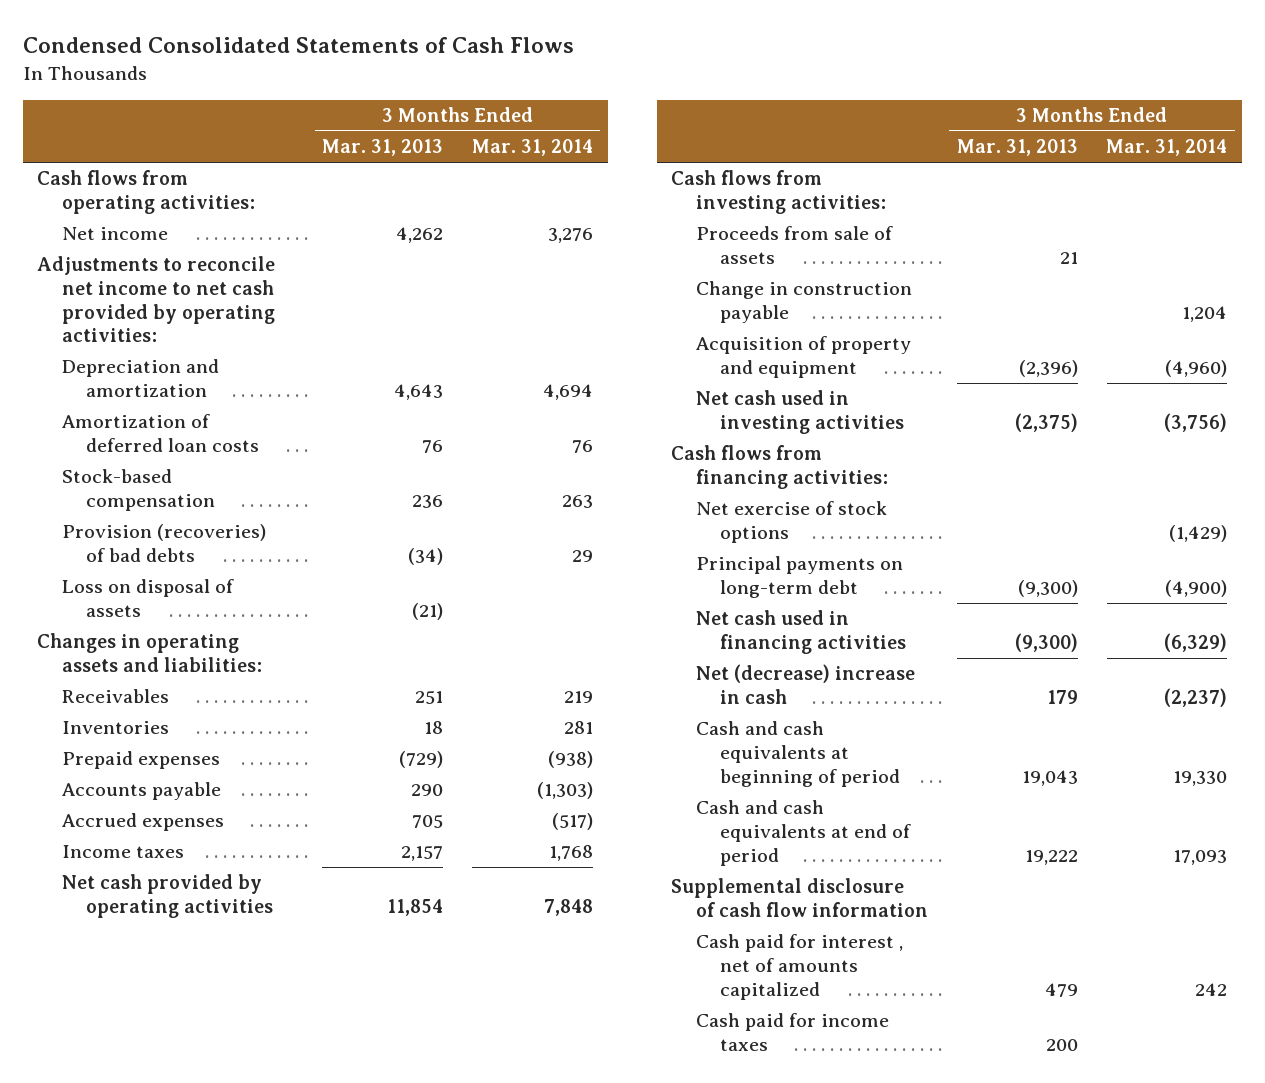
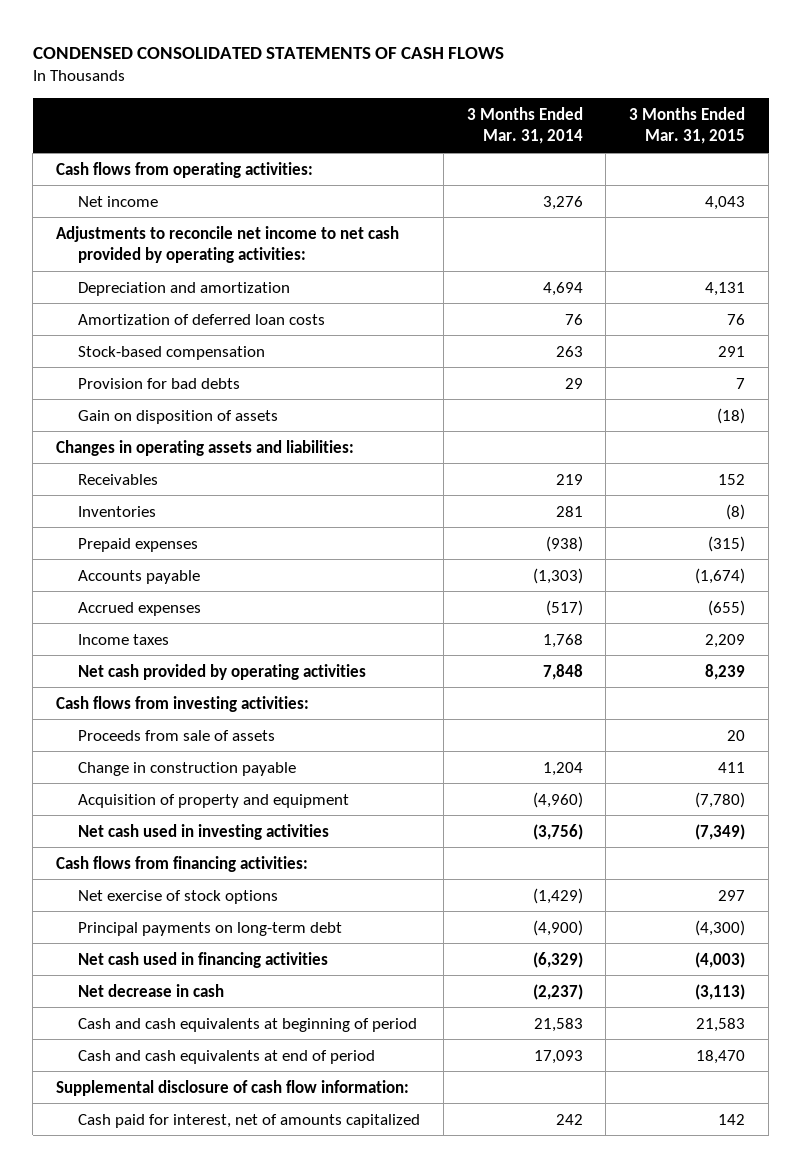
[22,37,574,54] Condensed Consolidated Statements of Cash Flows -> [32,46,504,59] CONDENSED CONSOLIDATED STATEMENTS OF CASH FLOWS
[322,139,444,157] Mar. 31, 2013 -> none
none -> [629,106,746,145] 3 Months Ended Mar. 31, 2015
[61,524,266,563] Provision (recoveries) of bad debts -> [77,377,240,389] Provision for bad debts
[61,579,234,618] Loss on disposal of assets -> [77,409,278,424] Gain on disposition of assets
[695,664,915,705] Net (decrease) increase in cash -> [77,983,224,997] Net decrease in cash
[1173,770,1228,786] 19,330 -> [533,1017,583,1032] 21,583
[695,1013,889,1052] Cash paid for income taxes -> none
[671,878,928,918] Supplemental disclosure of cash flow information -> [56,1079,410,1096] Supplemental disclosure of cash flow information:
[695,934,903,1000] Cash paid for interest , net of amounts capitalized -> [77,1113,420,1128] Cash paid for interest, net of amounts capitalized

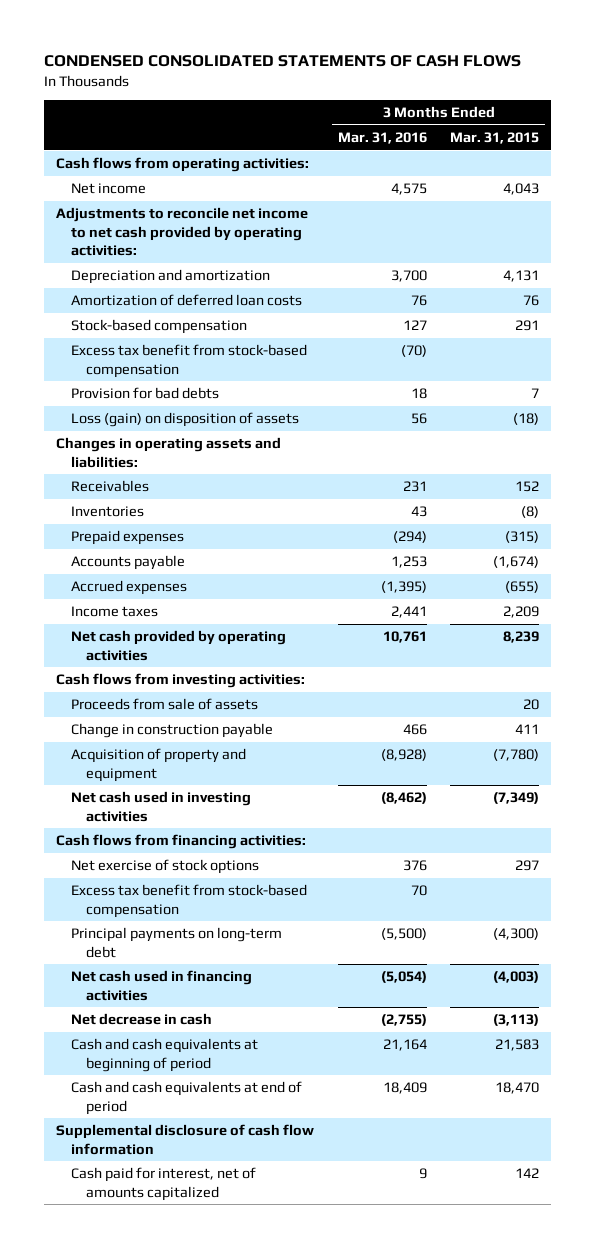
[466,106,583,145] 3 Months Ended Mar. 31, 2014 -> none
none -> [337,131,427,144] Mar. 31, 2016
none -> [71,344,308,378] Excess tax benefit from stock-based compensation
[77,409,278,424] Gain on disposition of assets -> [71,412,300,428] Loss (gain) on disposition of assets
none -> [71,884,308,918] Excess tax benefit from stock-based compensation
[56,1079,410,1096] Supplemental disclosure of cash flow information: -> [55,1124,314,1155] Supplemental disclosure of cash flow information

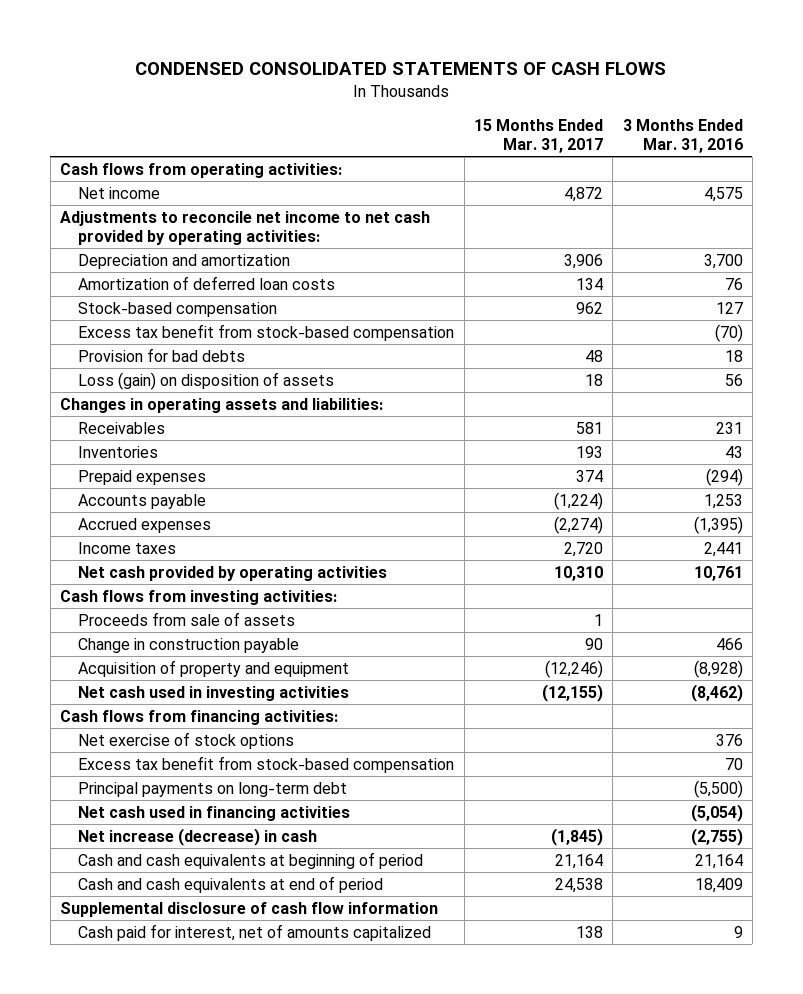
[450,131,540,144] Mar. 31, 2015 -> none
none -> [473,118,603,153] 15 Months Ended Mar. 31, 2017
[71,1013,213,1026] Net decrease in cash -> [78,827,318,846] Net increase (decrease) in cash

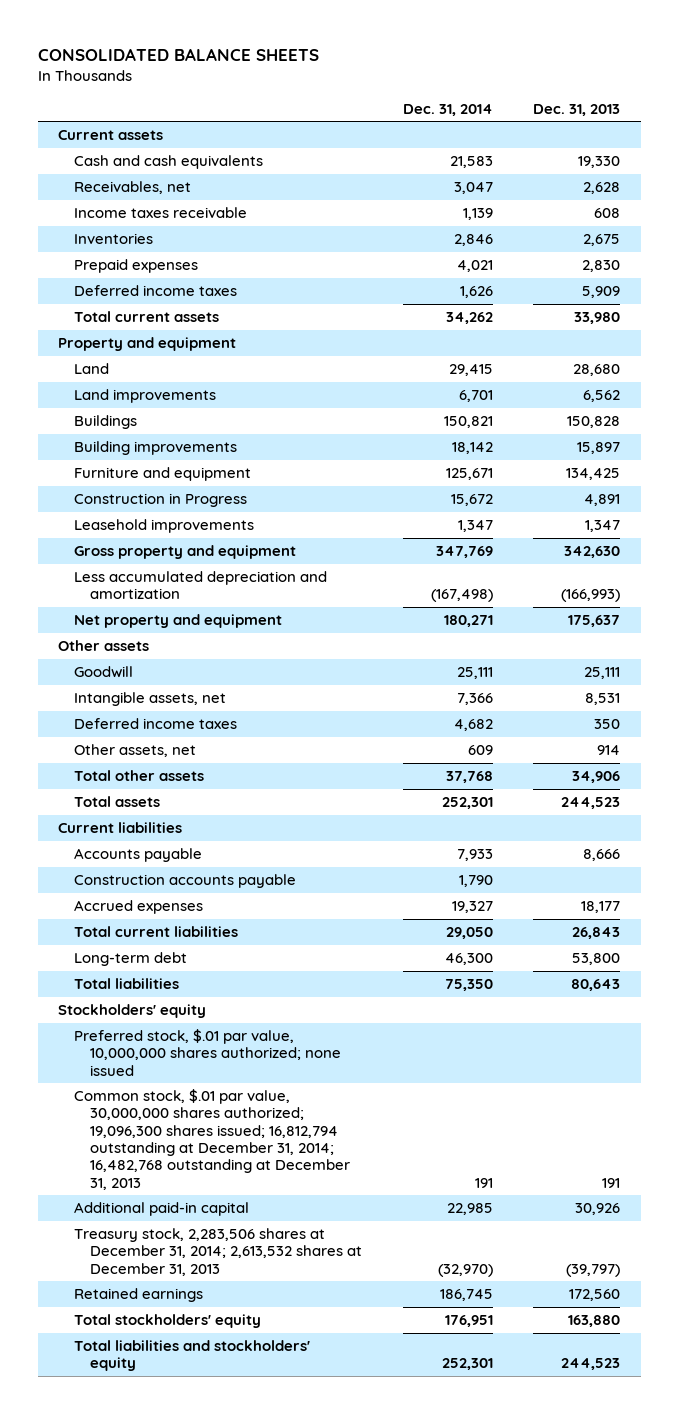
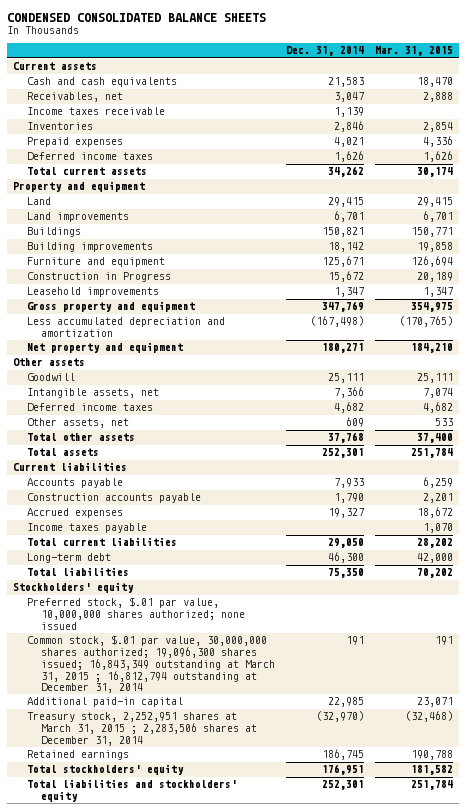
[37,47,319,61] CONSOLIDATED BALANCE SHEETS -> [7,12,267,22] CONDENSED CONSOLIDATED BALANCE SHEETS
[533,103,621,116] Dec. 31, 2013 -> none
none -> [374,46,453,57] Mar. 31, 2015
none -> [26,523,147,534] Income taxes payable
[73,1089,350,1190] Common stock, $.01 par value, 30,000,000 shares authorized; 19,096,300 shares issued; 16,812,794 outstanding at December 31, 2014; 16,482,768 outstanding at December 31, 2013 -> [26,635,275,694] Common stock, $.01 par value, 30,000,000 shares authorized; 19,096,300 shares issued; 16,843,349 outstanding at March 31, 2015 ; 16,812,794 outstanding at December 31, 2014
[73,1228,362,1276] Treasury stock, 2,283,506 shares at December 31, 2014; 2,613,532 shares at December 31, 2013 -> [26,712,257,746] Treasury stock, 2,252,951 shares at March 31, 2015 ; 2,283,506 shares at December 31, 2014

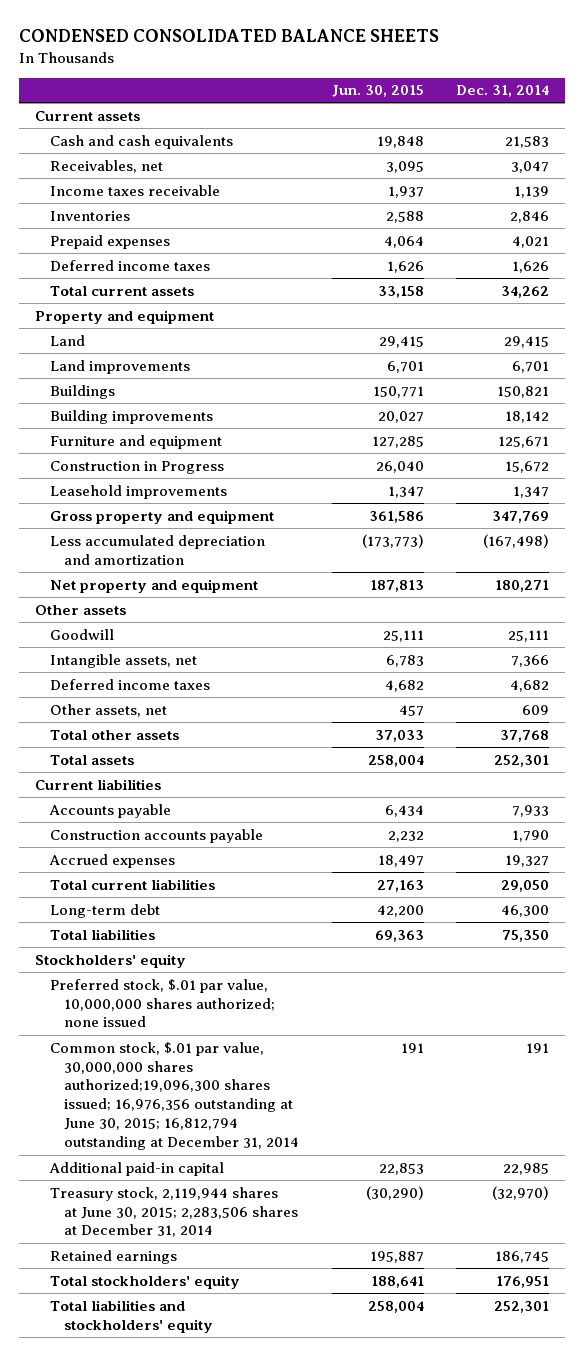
[374,46,453,57] Mar. 31, 2015 -> none
none -> [331,85,424,98] Jun. 30, 2015
[26,523,147,534] Income taxes payable -> none
[26,635,275,694] Common stock, $.01 par value, 30,000,000 shares authorized; 19,096,300 shares issued; 16,843,349 outstanding at March 31, 2015 ; 16,812,794 outstanding at December 31, 2014 -> [49,1041,300,1151] Common stock, $.01 par value, 30,000,000 shares authorized;19,096,300 shares issued; 16,976,356 outstanding at June 30, 2015; 16,812,794 outstanding at December 31, 2014
[26,712,257,746] Treasury stock, 2,252,951 shares at March 31, 2015 ; 2,283,506 shares at December 31, 2014 -> [49,1186,299,1238] Treasury stock, 2,119,944 shares at June 30, 2015; 2,283,506 shares at December 31, 2014

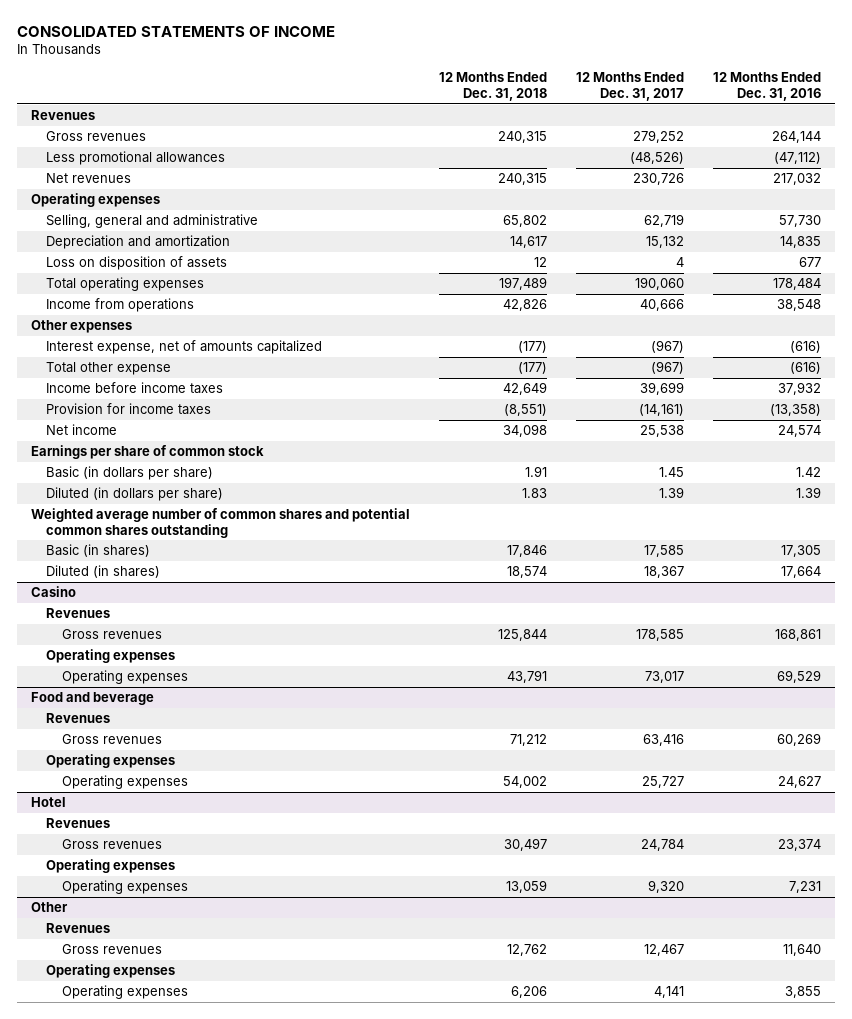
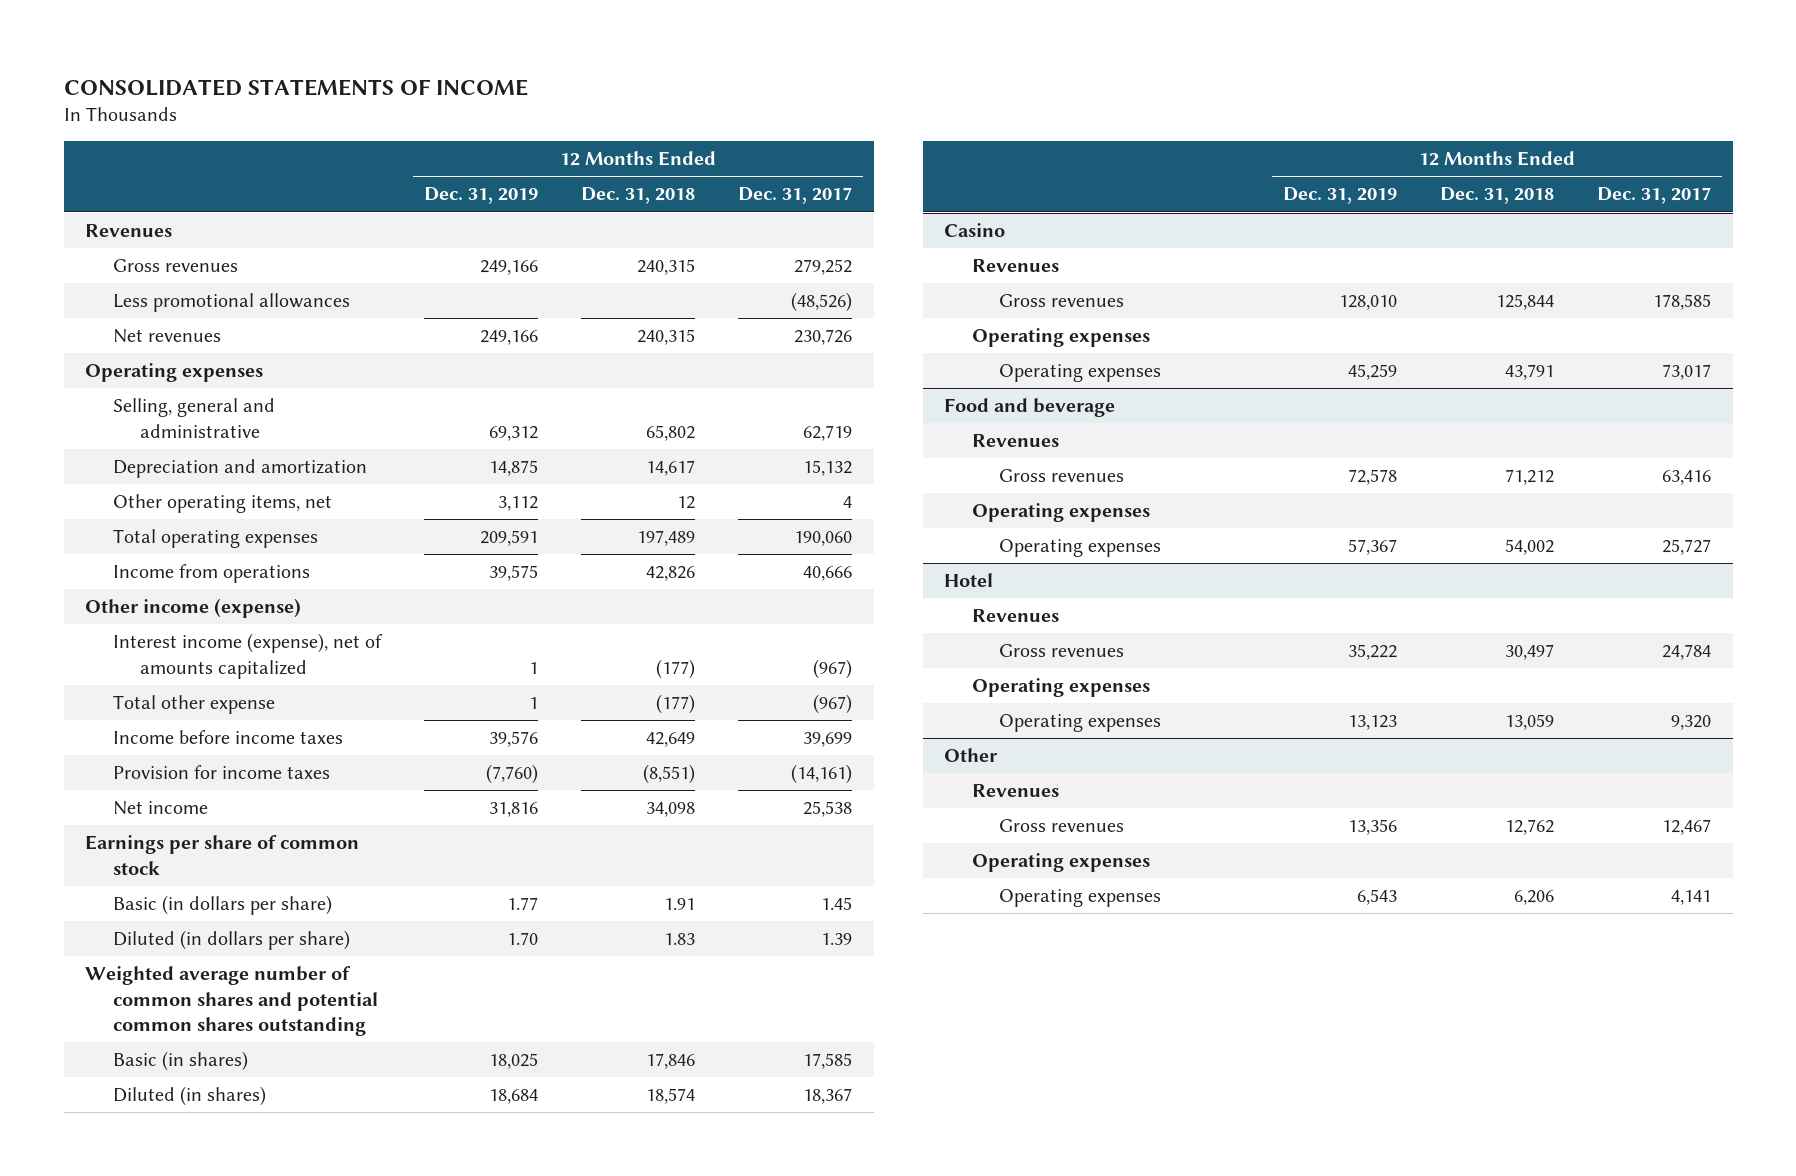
[712,72,821,102] 12 Months Ended Dec. 31, 2016 -> none
none -> [423,187,538,205] Dec. 31, 2019
[46,255,228,270] Loss on disposition of assets -> [112,494,332,514] Other operating items, net
[31,319,133,333] Other expenses -> [85,598,302,619] Other income (expense)
[46,339,323,354] Interest expense, net of amounts capitalized -> [112,633,383,679] Interest income (expense), net of amounts capitalized

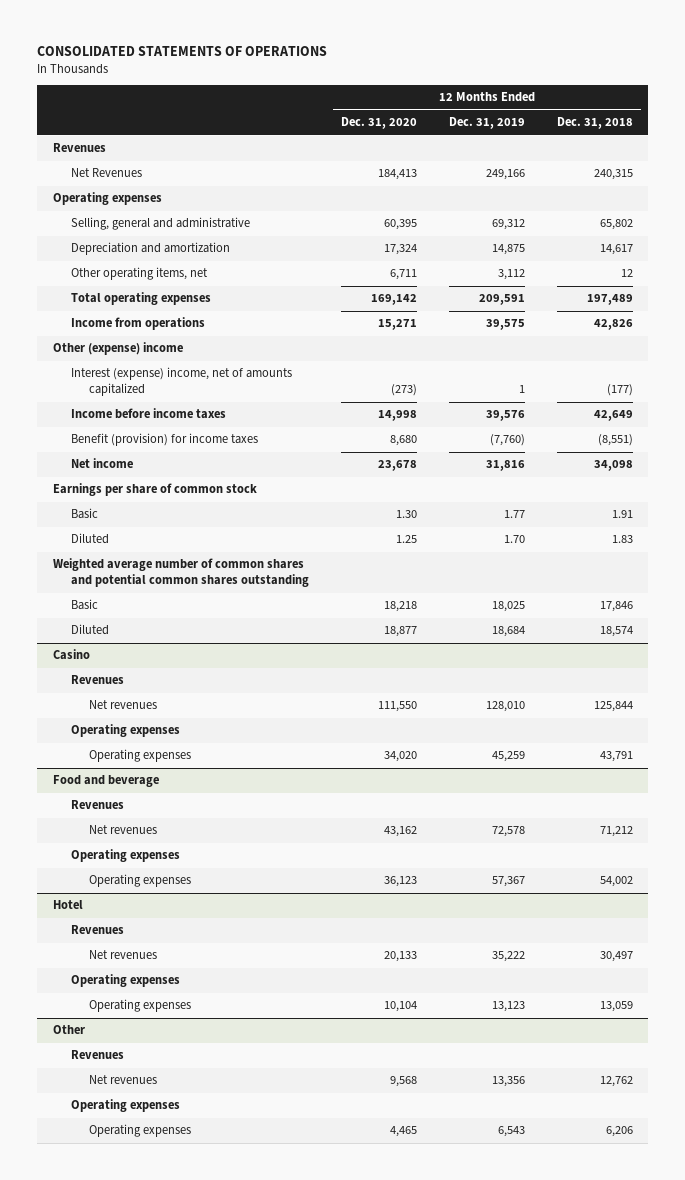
[63,78,528,96] CONSOLIDATED STATEMENTS OF INCOME -> [36,45,327,56] CONSOLIDATED STATEMENTS OF OPERATIONS
[737,187,852,205] Dec. 31, 2017 -> none
none -> [340,117,417,130] Dec. 31, 2020
[112,259,238,273] Gross revenues -> none
[112,293,350,313] Less promotional allowances -> none
[112,329,221,344] Net revenues -> [71,168,143,178] Net Revenues
[112,695,275,715] Total other expense -> none
[85,598,302,619] Other income (expense) -> [52,342,183,356] Other (expense) income
[112,633,383,679] Interest income (expense), net of amounts capitalized -> [71,367,293,397] Interest (expense) income, net of amounts capitalized
[112,765,330,780] Provision for income taxes -> [71,433,259,447] Benefit (provision) for income taxes
[112,895,332,916] Basic (in dollars per share) -> [71,508,99,520] Basic
[112,930,350,951] Diluted (in dollars per share) -> [71,533,110,545] Diluted
[112,1051,248,1072] Basic (in shares) -> [71,599,99,611] Basic
[112,1086,266,1107] Diluted (in shares) -> [71,624,110,636] Diluted
[999,294,1125,308] Gross revenues -> [89,700,158,710] Net revenues
[999,469,1125,483] Gross revenues -> [89,825,158,835] Net revenues
[999,644,1125,658] Gross revenues -> [89,950,158,960] Net revenues
[999,819,1125,833] Gross revenues -> [89,1075,158,1085] Net revenues

